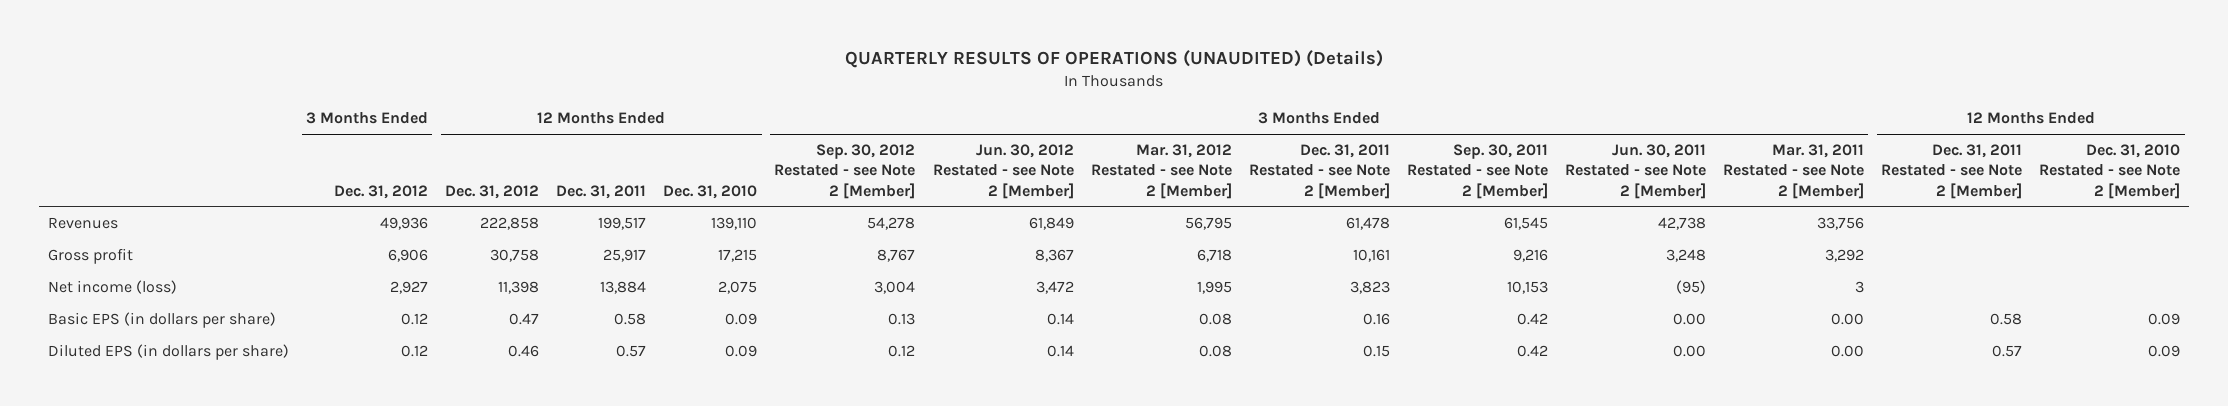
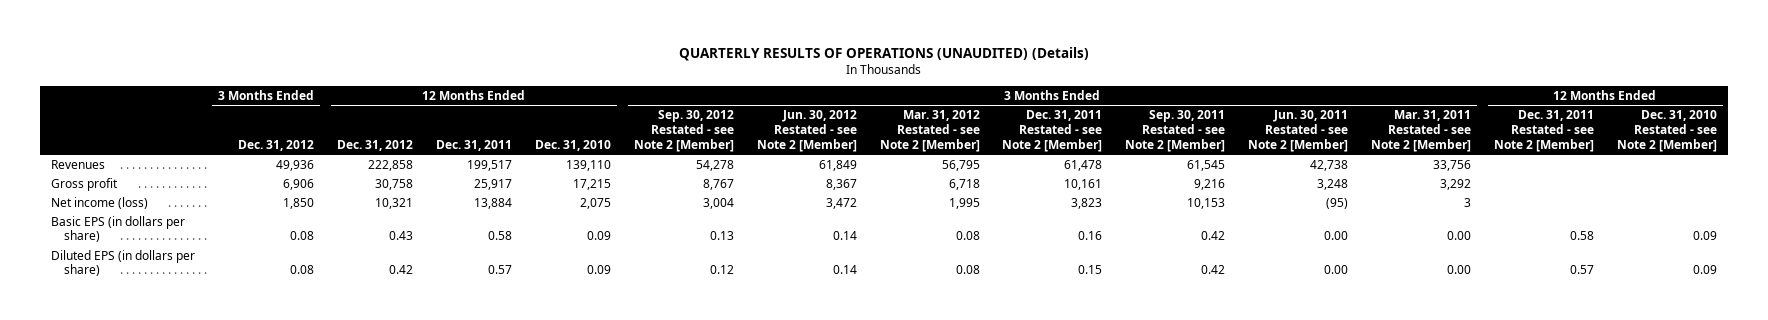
[389,280,428,294] 2,927 -> [283,197,315,209] 1,850
[498,280,540,294] 11,398 -> [375,197,414,209] 10,321
[400,312,428,325] 0.12 -> [290,231,315,241] 0.08
[509,312,540,325] 0.47 -> [389,231,414,241] 0.43
[400,344,428,357] 0.12 -> [290,265,315,275] 0.08
[508,344,540,357] 0.46 -> [389,265,414,275] 0.42

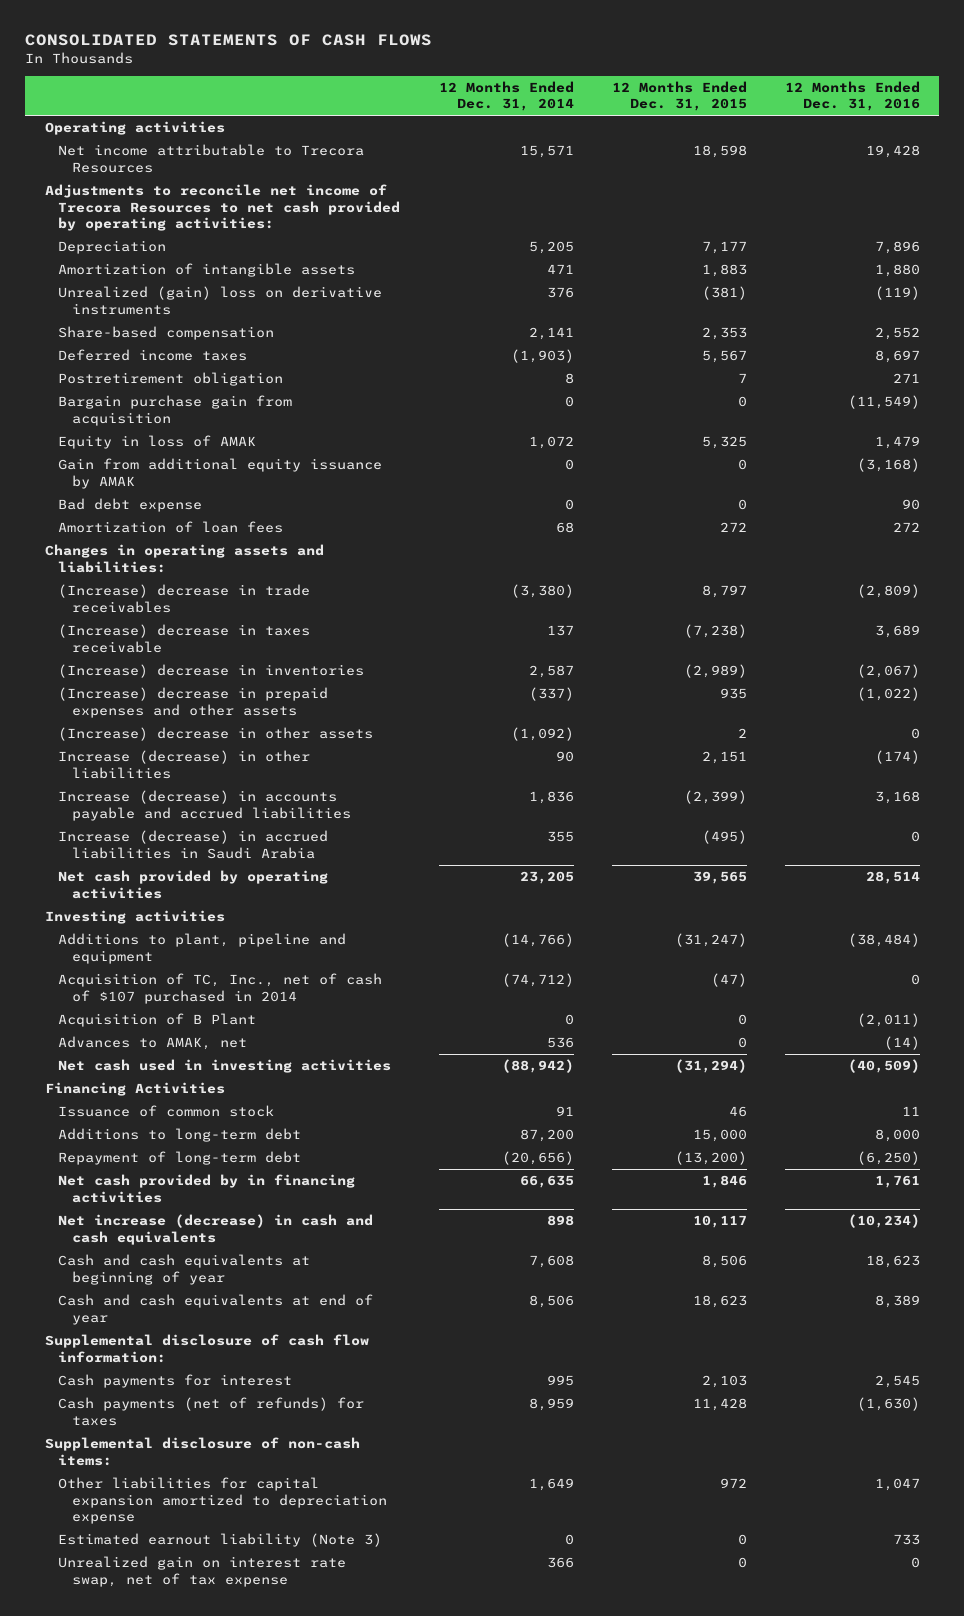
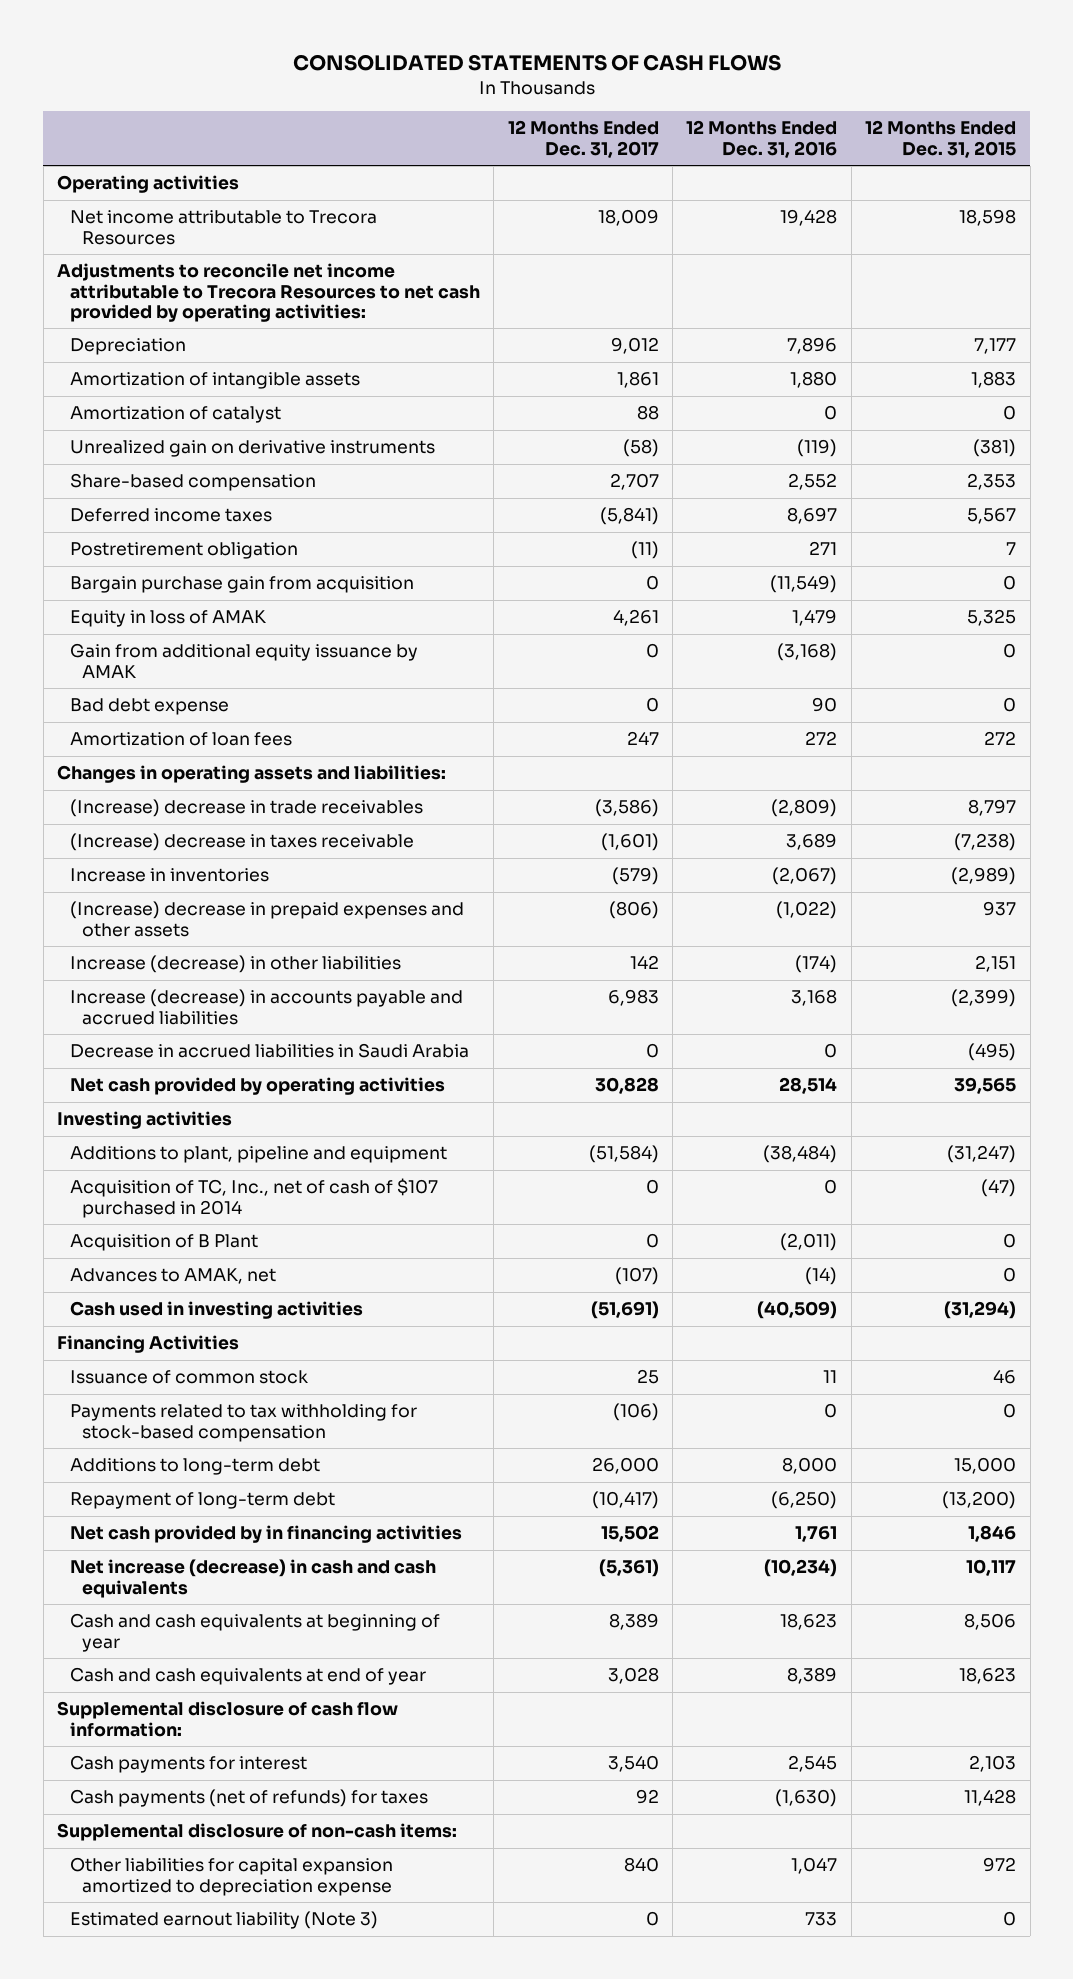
[438,80,574,112] 12 Months Ended Dec. 31, 2014 -> none
none -> [507,120,659,158] 12 Months Ended Dec. 31, 2017
[44,184,401,232] Adjustments to reconcile net income of Trecora Resources to net cash provided by operating activities: -> [57,263,480,322] Adjustments to reconcile net income attributable to Trecora Resources to net cash provided by operating activities:
none -> [69,406,281,424] Amortization of catalyst
[58,286,383,315] Unrealized (gain) loss on derivative instruments -> [69,440,435,458] Unrealized gain on derivative instruments
[58,727,374,742] (Increase) decrease in other assets -> none
[58,664,365,679] (Increase) decrease in inventories -> [69,868,269,883] Increase in inventories
[719,688,747,700] 935 -> [983,901,1017,917] 937
[58,830,329,859] Increase (decrease) in accrued liabilities in Saudi Arabia -> [69,1043,469,1059] Decrease in accrued liabilities in Saudi Arabia
[58,1059,392,1074] Net cash used in investing activities -> [69,1301,363,1320] Cash used in investing activities
none -> [69,1404,417,1442] Payments related to tax withholding for stock-based compensation
[58,1556,347,1587] Unrealized gain on interest rate swap, net of tax expense -> none

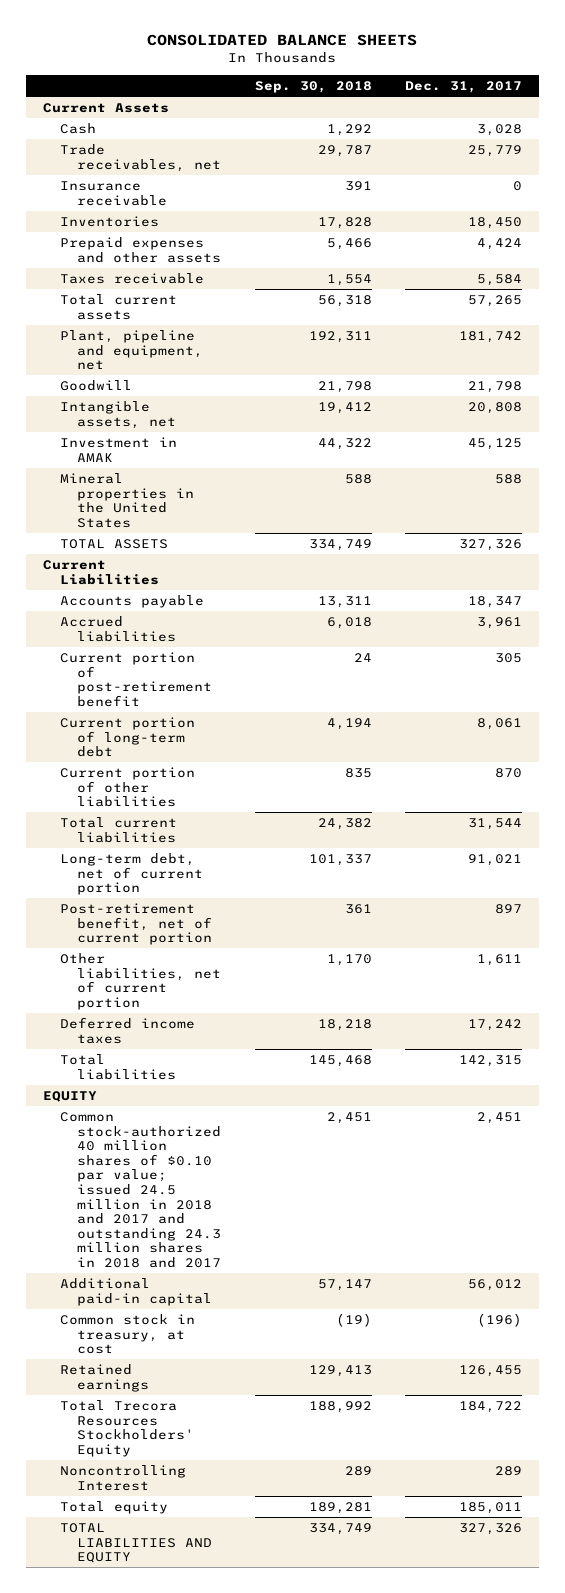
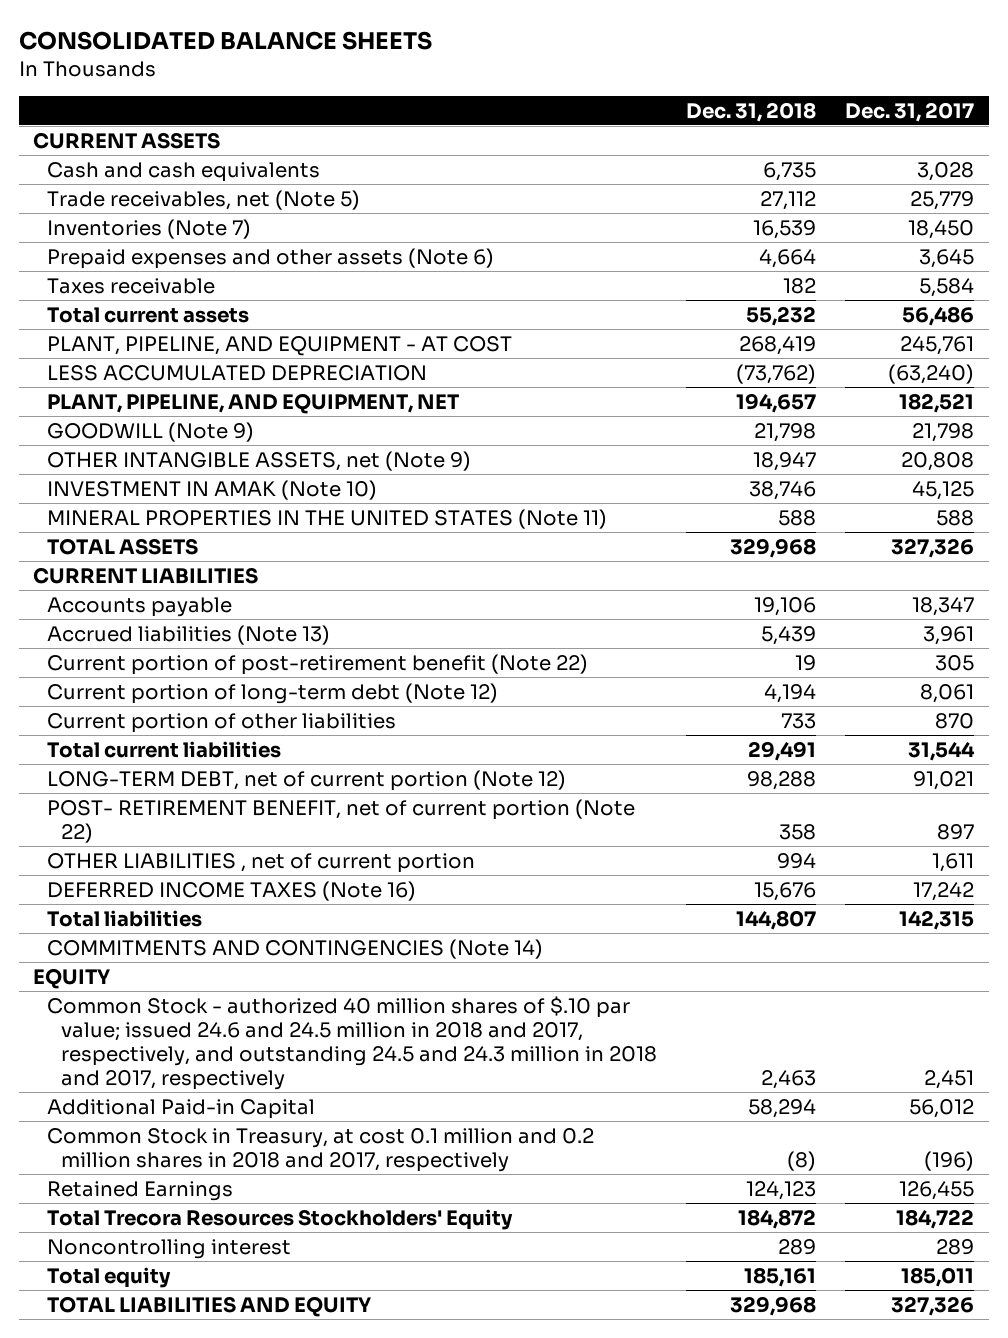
[254,81,372,94] Sep. 30, 2018 -> none
none -> [686,101,817,122] Dec. 31, 2018
[59,180,168,206] Insurance receivable -> none
[42,102,169,113] Current Assets -> [33,131,221,149] CURRENT ASSETS
[59,122,96,134] Cash -> [47,161,321,182] Cash and cash equivalents
[59,143,222,172] Trade receivables, net -> [47,189,361,210] Trade receivables, net (Note 5)
[59,215,159,227] Inventories -> [47,218,252,239] Inventories (Note 7)
[59,236,222,263] Prepaid expenses and other assets -> [47,247,495,269] Prepaid expenses and other assets (Note 6)
[477,237,523,250] 4,424 -> [919,248,975,268] 3,645
[468,294,523,307] 57,265 -> [902,305,975,326] 56,486
none -> [47,335,513,356] PLANT, PIPELINE, AND EQUIPMENT - AT COST
none -> [47,364,428,381] LESS ACCUMULATED DEPRECIATION
[59,329,204,371] Plant, pipeline and equipment, net -> [47,392,460,414] PLANT, PIPELINE, AND EQUIPMENT, NET
[459,330,523,343] 181,742 -> [899,392,975,413] 182,521
[59,379,132,391] Goodwill -> [47,421,255,442] GOODWILL (Note 9)
[59,400,177,429] Intangible assets, net -> [47,450,472,471] OTHER INTANGIBLE ASSETS, net (Note 9)
[59,436,177,462] Investment in AMAK -> [47,479,378,500] INVESTMENT IN AMAK (Note 10)
[59,472,195,528] Mineral properties in the United States -> [47,508,608,529] MINERAL PROPERTIES IN THE UNITED STATES (Note 11)
[42,559,159,585] Current Liabilities -> [33,566,259,584] CURRENT LIABILITIES
[59,615,177,642] Accrued liabilities -> [47,624,331,645] Accrued liabilities (Note 13)
[59,651,213,707] Current portion of post-retirement benefit -> [47,653,589,675] Current portion of post-retirement benefit (Note 22)
[59,716,195,758] Current portion of long-term debt -> [47,682,499,704] Current portion of long-term debt (Note 12)
[59,852,204,896] Long-term debt, net of current portion -> [47,769,567,791] LONG-TERM DEBT, net of current portion (Note 12)
[59,902,213,946] Post-retirement benefit, net of current portion -> [47,798,636,843] POST- RETIREMENT BENEFIT, net of current portion (Note 22)
[59,952,222,1010] Other liabilities, net of current portion -> [47,852,476,873] OTHER LIABILITIES , net of current portion
[59,1016,195,1044] Deferred income taxes -> [47,880,417,901] DEFERRED INCOME TAXES (Note 16)
none -> [47,938,544,959] COMMITMENTS AND CONTINGENCIES (Note 14)
[59,1111,222,1269] Common stock-authorized 40 million shares of $0.10 par value; issued 24.5 million in 2018 and 2017 and outstanding 24.3 million shares in 2018 and 2017 -> [47,995,657,1090] Common Stock - authorized 40 million shares of $.10 par value; issued 24.6 and 24.5 million in 2018 and 2017, respectively, and outstanding 24.5 and 24.3 million in 2018 and 2017, respectively
[59,1277,213,1306] Additional paid-in capital -> [47,1098,316,1119] Additional Paid-in Capital
[59,1313,195,1355] Common stock in treasury, at cost -> [47,1127,595,1172] Common Stock in Treasury, at cost 0.1 million and 0.2 million shares in 2018 and 2017, respectively
[59,1363,150,1392] Retained earnings -> [47,1180,234,1201] Retained Earnings
[59,1464,186,1491] Noncontrolling Interest -> [47,1238,292,1259] Noncontrolling interest

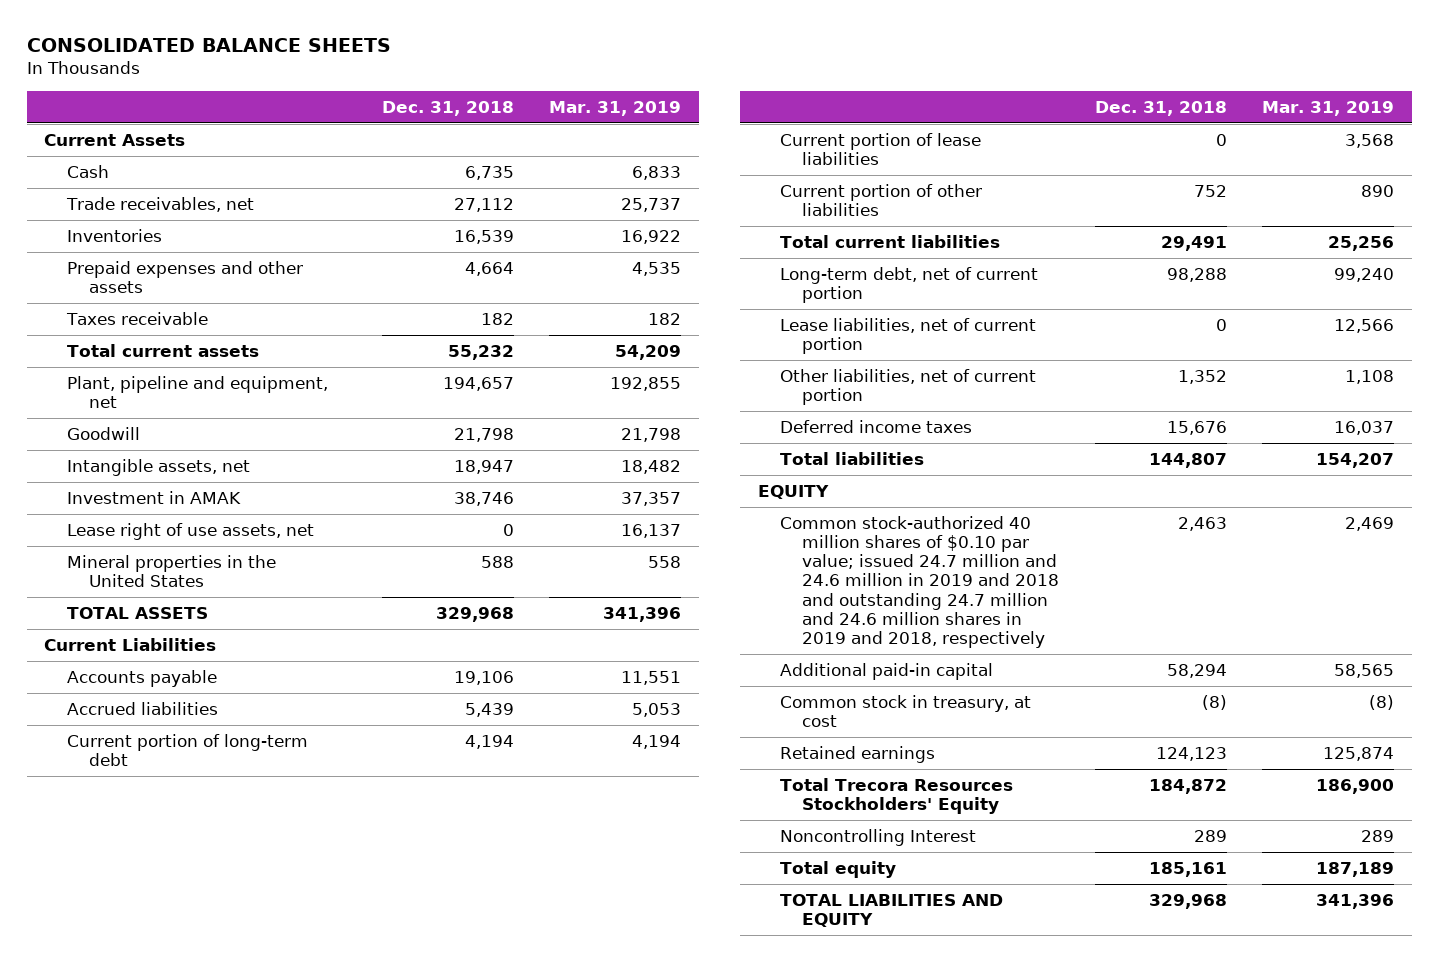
[845,101,975,122] Dec. 31, 2017 -> none
none -> [549,100,682,116] Mar. 31, 2019
[33,131,221,149] CURRENT ASSETS -> [44,134,186,147] Current Assets
[47,161,321,182] Cash and cash equivalents -> [66,165,109,179] Cash
[47,189,361,210] Trade receivables, net (Note 5) -> [65,197,254,213] Trade receivables, net
[47,218,252,239] Inventories (Note 7) -> [66,229,162,243] Inventories
[47,247,495,269] Prepaid expenses and other assets (Note 6) -> [66,261,303,294] Prepaid expenses and other assets
[47,335,513,356] PLANT, PIPELINE, AND EQUIPMENT - AT COST -> none
[47,364,428,381] LESS ACCUMULATED DEPRECIATION -> none
[47,392,460,414] PLANT, PIPELINE, AND EQUIPMENT, NET -> [66,376,328,409] Plant, pipeline and equipment, net
[47,421,255,442] GOODWILL (Note 9) -> [66,427,140,441] Goodwill
[47,450,472,471] OTHER INTANGIBLE ASSETS, net (Note 9) -> [66,459,250,477] Intangible assets, net
[47,479,378,500] INVESTMENT IN AMAK (Note 10) -> [66,491,241,505] Investment in AMAK
none -> [66,523,314,541] Lease right of use assets, net
[47,508,608,529] MINERAL PROPERTIES IN THE UNITED STATES (Note 11) -> [66,555,276,588] Mineral properties in the United States
[33,566,259,584] CURRENT LIABILITIES -> [44,638,217,652] Current Liabilities
[47,653,589,675] Current portion of post-retirement benefit (Note 22) -> none
[47,624,331,645] Accrued liabilities (Note 13) -> [66,702,218,716] Accrued liabilities
[47,682,499,704] Current portion of long-term debt (Note 12) -> [66,734,308,767] Current portion of long-term debt
none -> [780,133,982,166] Current portion of lease liabilities
[781,712,817,729] 733 -> [1193,185,1227,198] 752
[47,798,636,843] POST- RETIREMENT BENEFIT, net of current portion (Note 22) -> none
[47,769,567,791] LONG-TERM DEBT, net of current portion (Note 12) -> [780,267,1039,304] Long-term debt, net of current portion
none -> [780,318,1037,355] Lease liabilities, net of current portion
[47,852,476,873] OTHER LIABILITIES , net of current portion -> [780,369,1037,406] Other liabilities, net of current portion
[777,852,817,869] 994 -> [1177,370,1227,385] 1,352
[47,880,417,901] DEFERRED INCOME TAXES (Note 16) -> [780,420,973,434] Deferred income taxes
[47,938,544,959] COMMITMENTS AND CONTINGENCIES (Note 14) -> none
[47,995,657,1090] Common Stock - authorized 40 million shares of $.10 par value; issued 24.6 and 24.5 million in 2018 and 2017, respectively, and outstanding 24.5 and 24.3 million in 2018 and 2017, respectively -> [780,516,1060,648] Common stock-authorized 40 million shares of $0.10 par value; issued 24.7 million and 24.6 million in 2019 and 2018 and outstanding 24.7 million and 24.6 million shares in 2019 and 2018, respectively
[47,1098,316,1119] Additional Paid-in Capital -> [780,663,994,681] Additional paid-in capital
[47,1127,595,1172] Common Stock in Treasury, at cost 0.1 million and 0.2 million shares in 2018 and 2017, respectively -> [780,695,1032,728] Common stock in treasury, at cost
[47,1180,234,1201] Retained Earnings -> [780,746,936,764] Retained earnings
[47,1238,292,1259] Noncontrolling interest -> [780,829,977,847] Noncontrolling Interest

